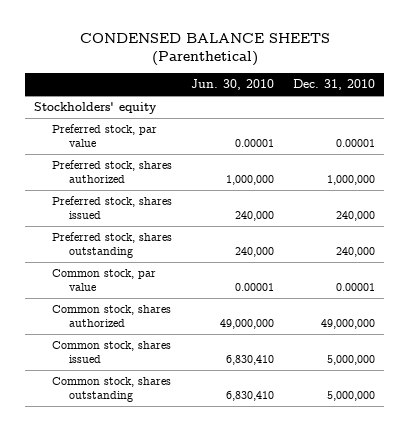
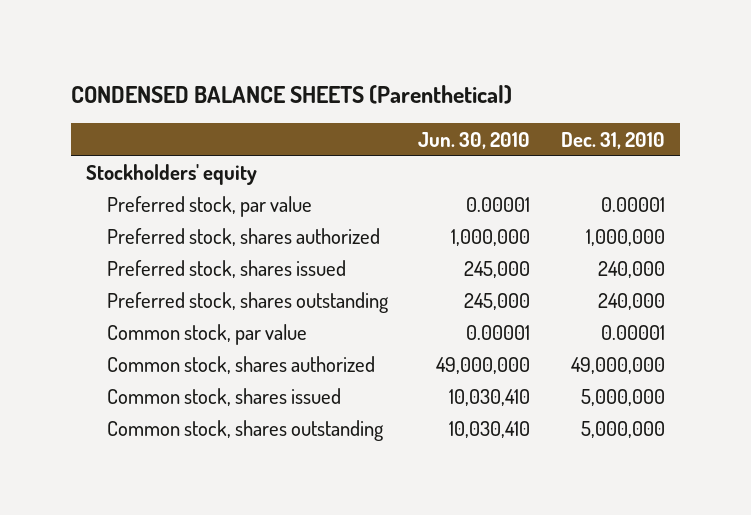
[234,210,274,221] 240,000 -> [464,260,531,278] 245,000
[234,246,274,257] 240,000 -> [464,292,531,310] 245,000
[225,354,274,365] 6,830,410 -> [449,388,531,406] 10,030,410
[225,390,274,401] 6,830,410 -> [449,420,531,438] 10,030,410

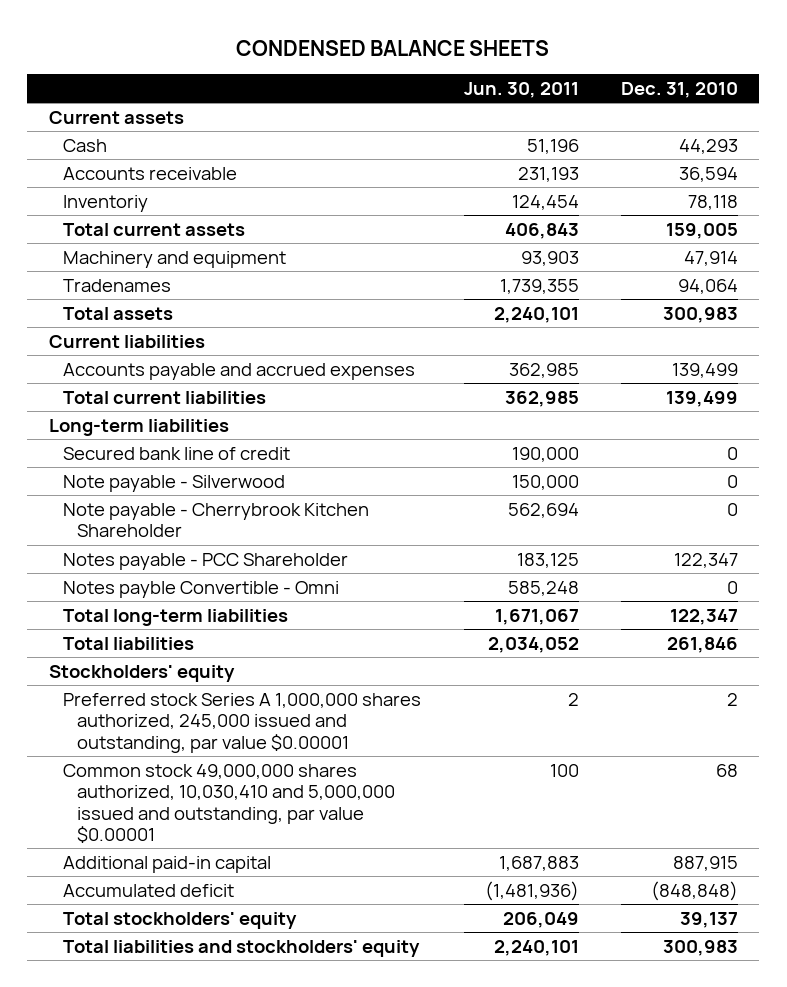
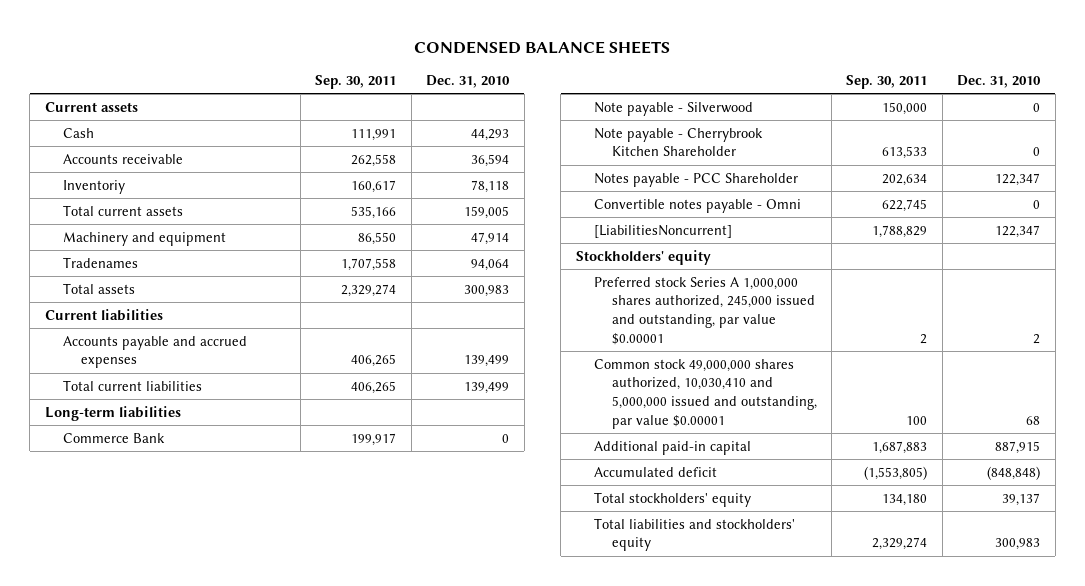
[463,81,579,98] Jun. 30, 2011 -> none
none -> [315,75,397,90] Sep. 30, 2011
[62,446,290,460] Secured bank line of credit -> [62,432,165,443] Commerce Bank
[62,636,194,650] Total liabilities -> none
[62,580,339,598] Notes payble Convertible - Omni -> [593,198,801,213] Convertible notes payable - Omni
[62,608,288,626] Total long-term liabilities -> [593,224,732,238] [LiabilitiesNoncurrent]

